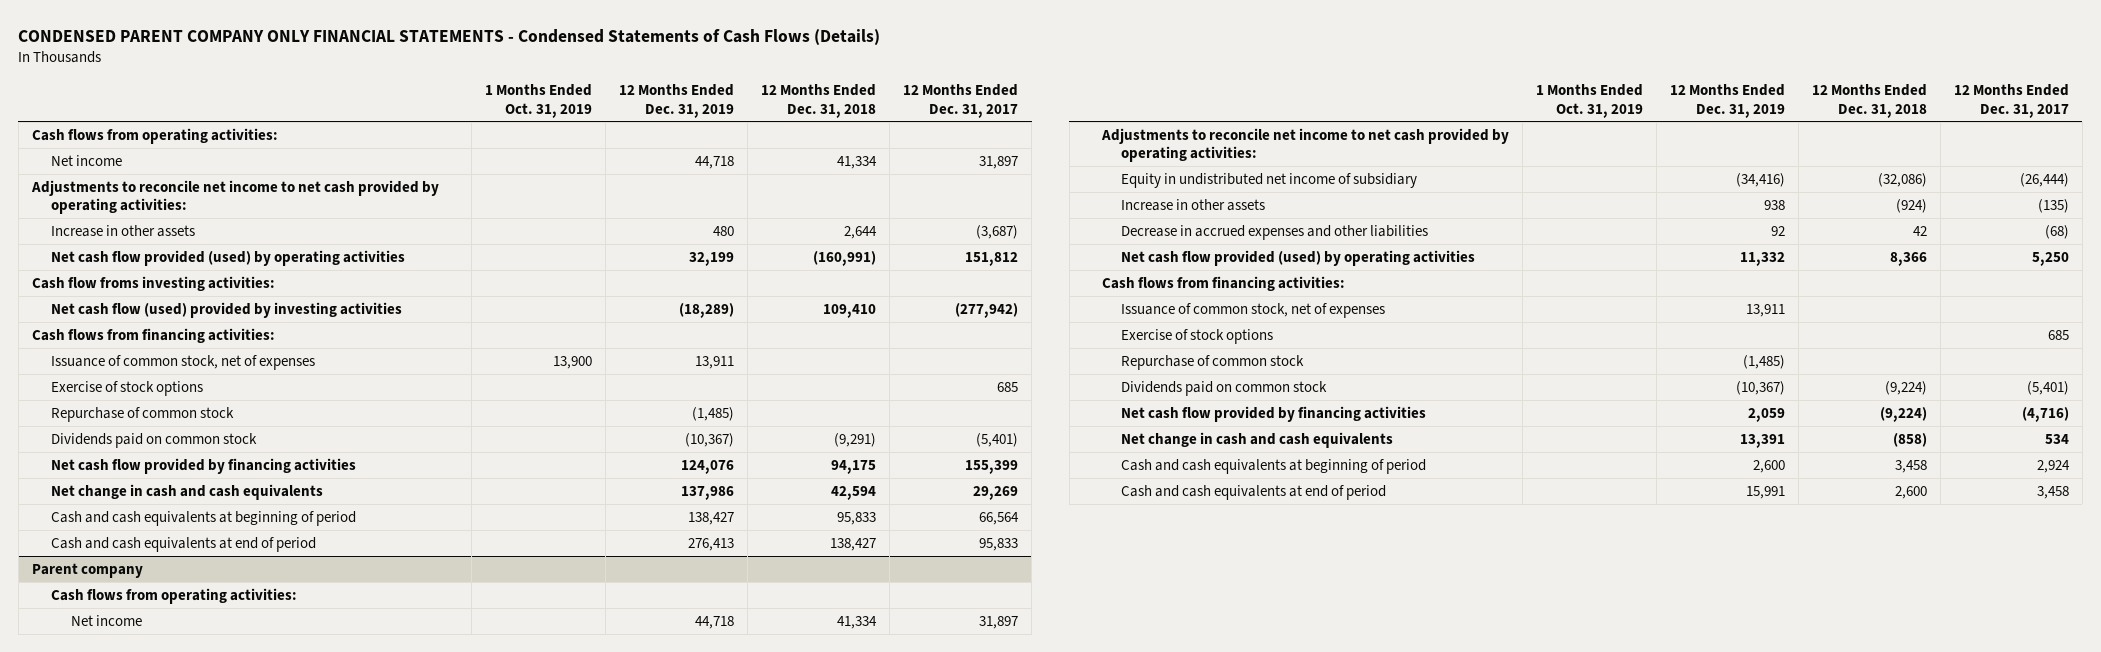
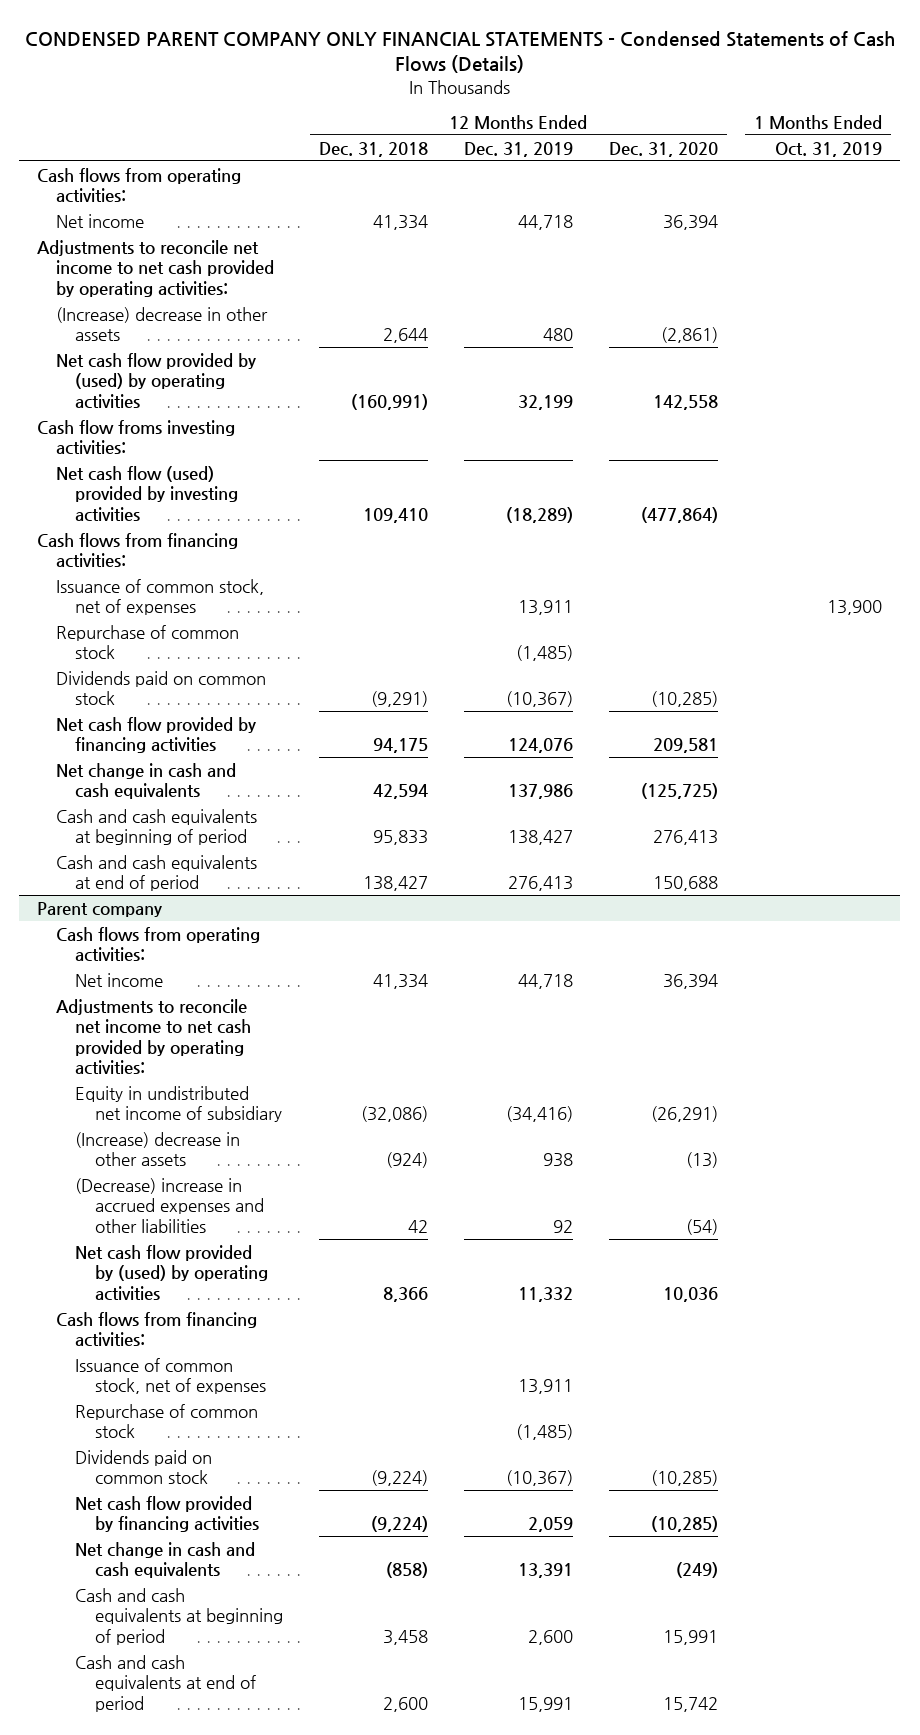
[903,83,1019,118] 12 Months Ended Dec. 31, 2017 -> none
none -> [609,141,719,157] Dec. 31, 2020
[51,224,196,237] Increase in other assets -> [56,306,269,342] (Increase) decrease in other assets
[51,249,406,266] Net cash flow provided (used) by operating activities -> [56,352,257,409] Net cash flow provided by (used) by operating activities
[51,380,204,396] Exercise of stock options -> none
[1121,198,1266,211] Increase in other assets -> [75,1131,241,1167] (Increase) decrease in other assets
[1121,224,1429,240] Decrease in accrued expenses and other liabilities -> [75,1177,264,1233] (Decrease) increase in accrued expenses and other liabilities
[1121,249,1476,266] Net cash flow provided (used) by operating activities -> [75,1244,268,1301] Net cash flow provided by (used) by operating activities
[1121,328,1274,344] Exercise of stock options -> none

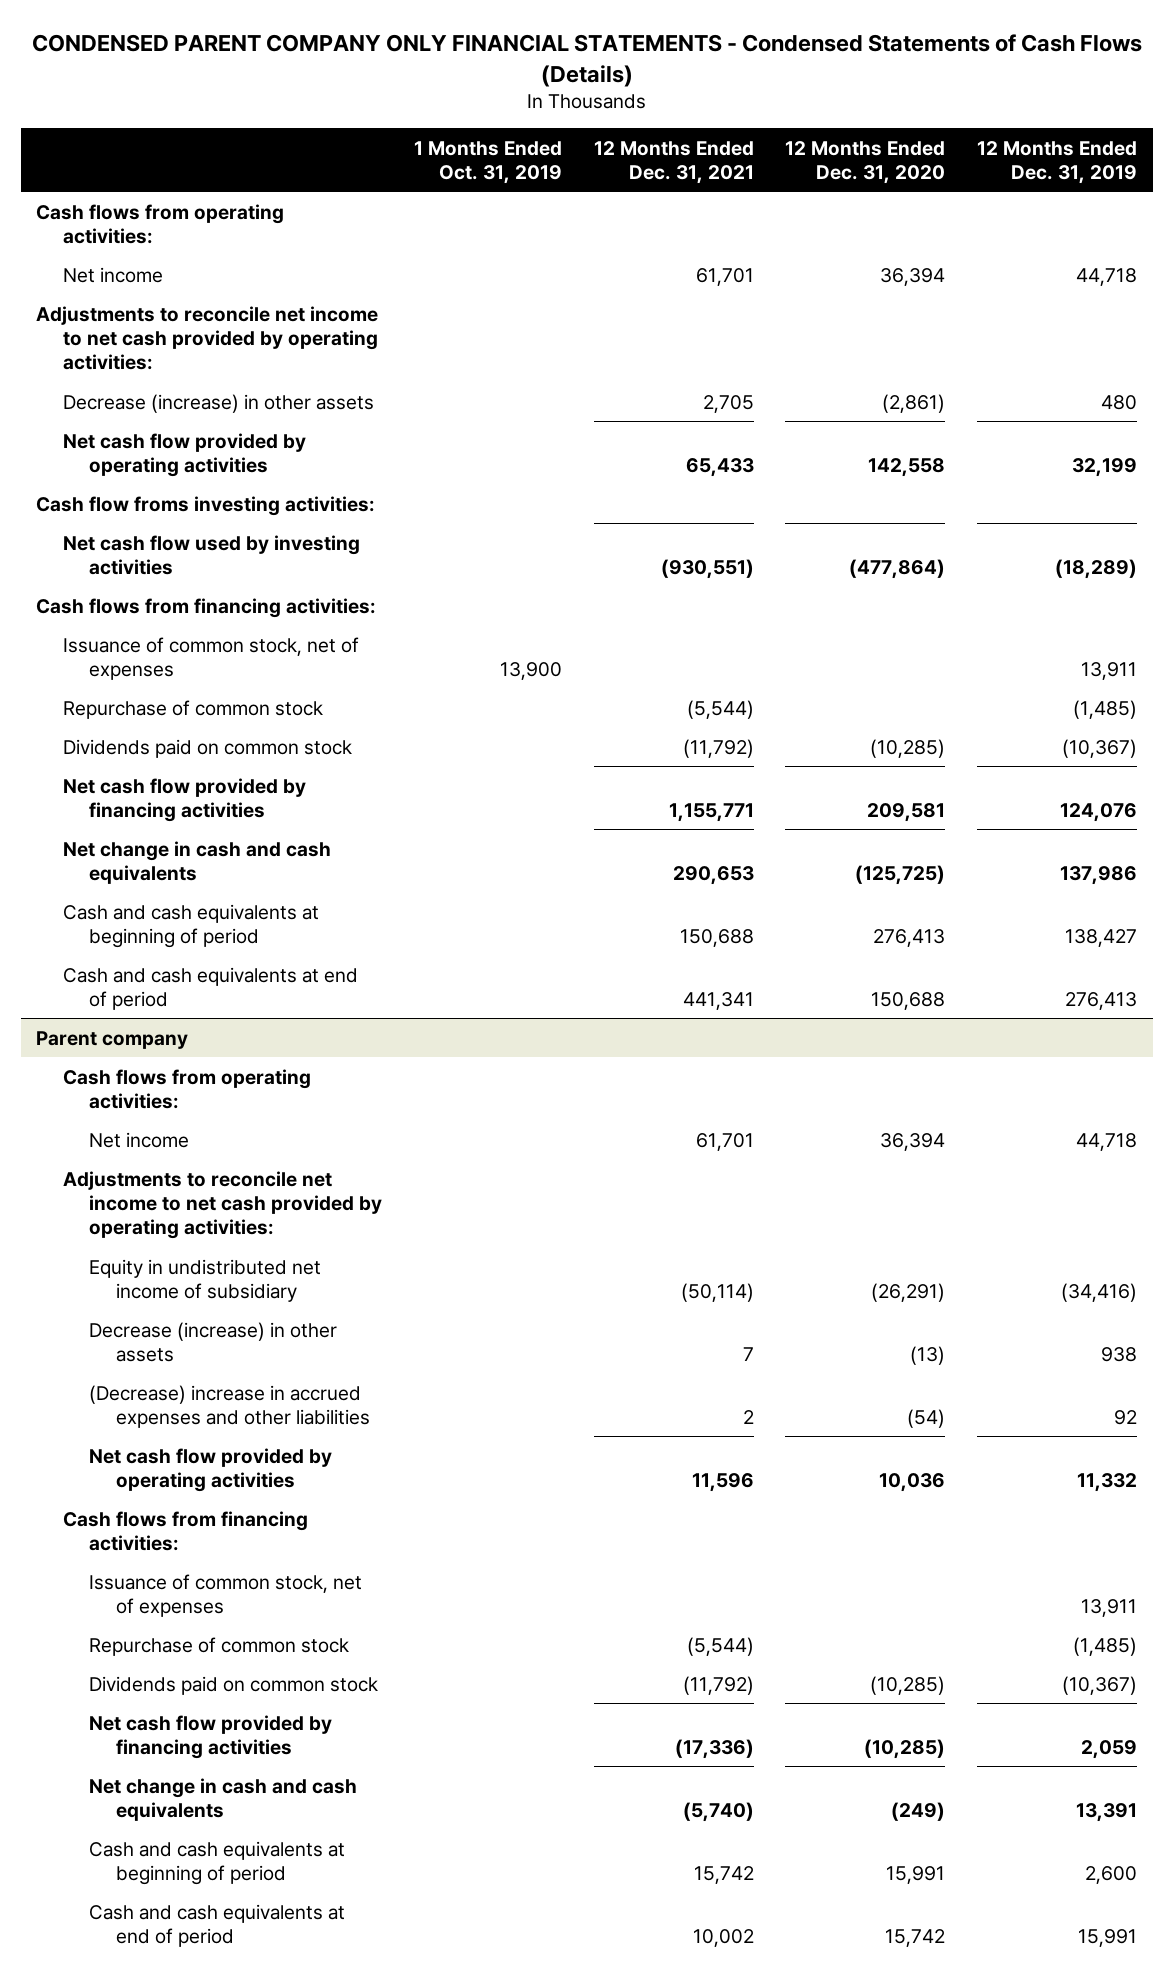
[318,141,428,157] Dec. 31, 2018 -> none
none -> [593,140,754,184] 12 Months Ended Dec. 31, 2021
[56,306,269,342] (Increase) decrease in other assets -> [62,393,374,413] Decrease (increase) in other assets
[56,352,257,409] Net cash flow provided by (used) by operating activities -> [62,432,306,477] Net cash flow provided by operating activities
[56,465,239,522] Net cash flow (used) provided by investing activities -> [62,534,360,575] Net cash flow used by investing activities
[75,1131,241,1167] (Increase) decrease in other assets -> [89,1321,338,1362] Decrease (increase) in other assets
[75,1244,268,1301] Net cash flow provided by (used) by operating activities -> [89,1447,333,1492] Net cash flow provided by operating activities

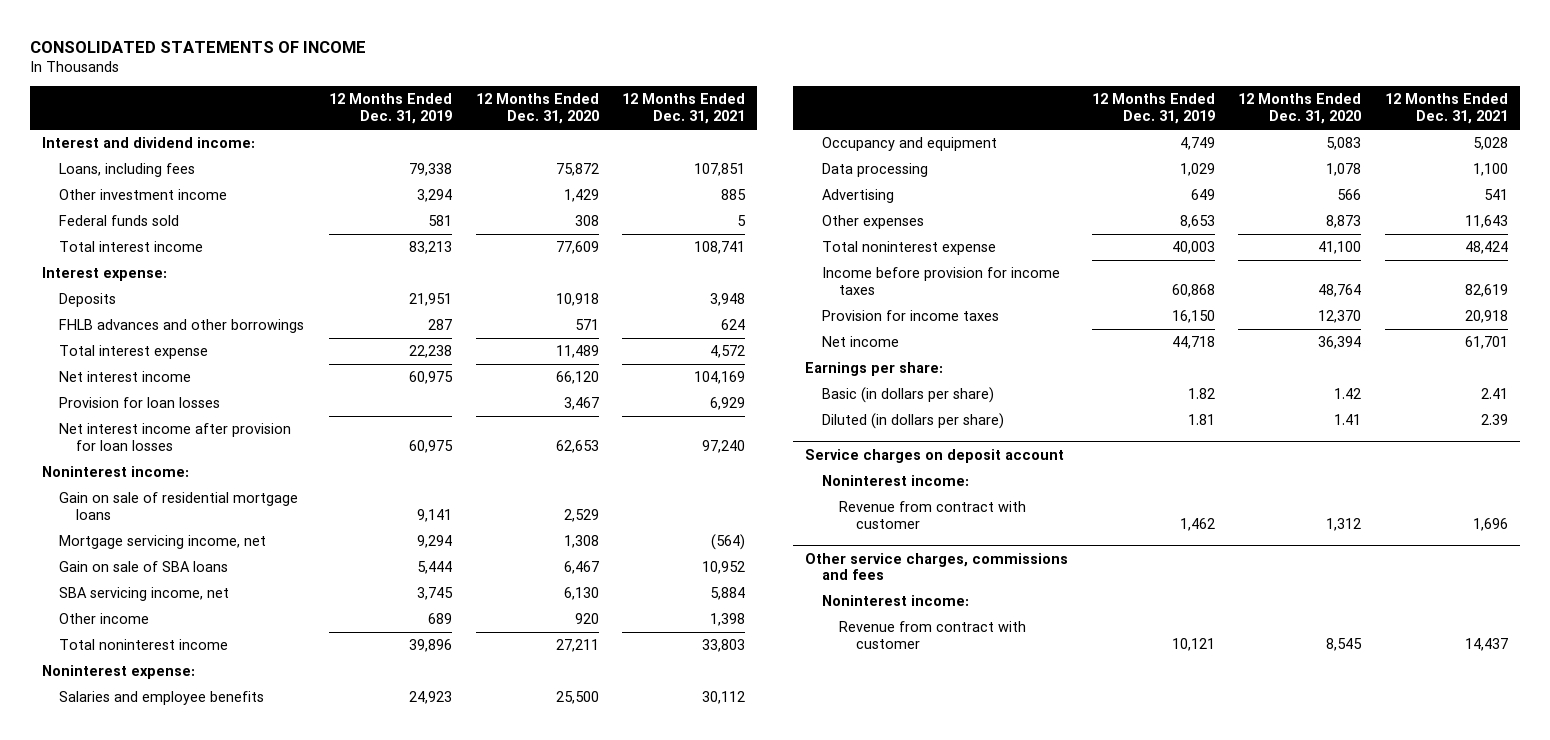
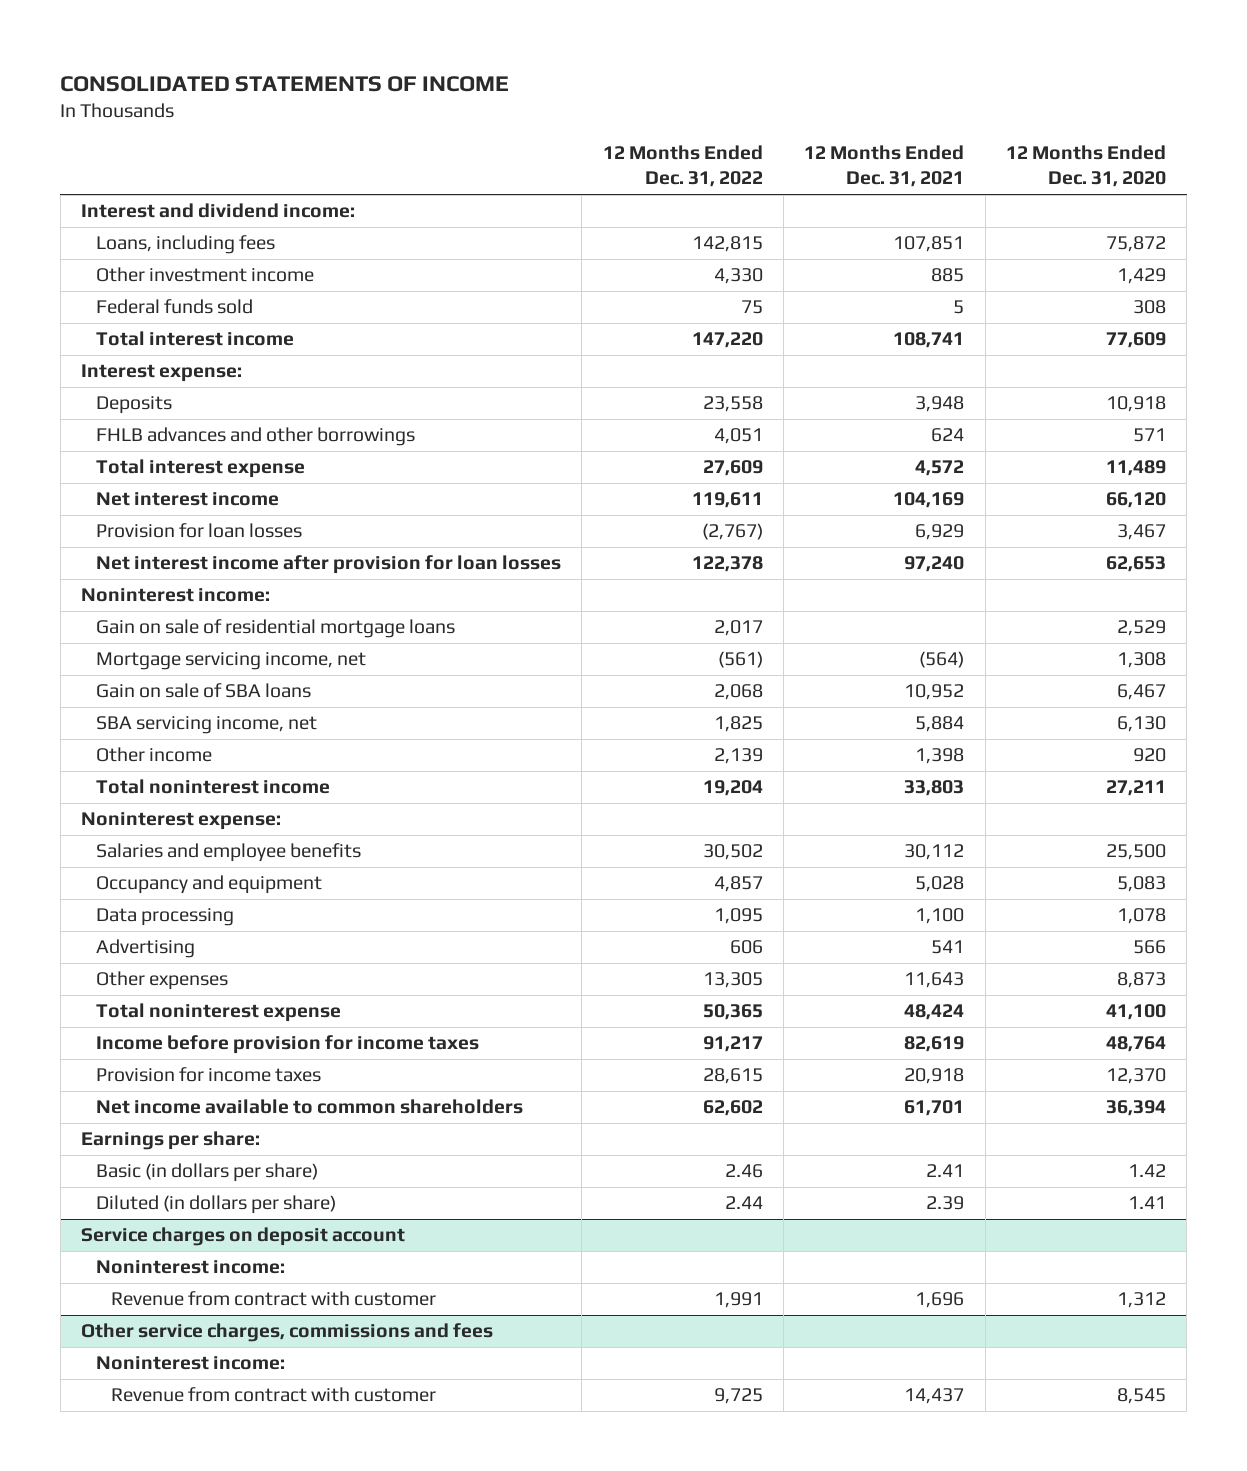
[328,93,452,125] 12 Months Ended Dec. 31, 2019 -> none
none -> [602,144,763,188] 12 Months Ended Dec. 31, 2022
[822,336,900,348] Net income -> [95,1099,523,1115] Net income available to common shareholders

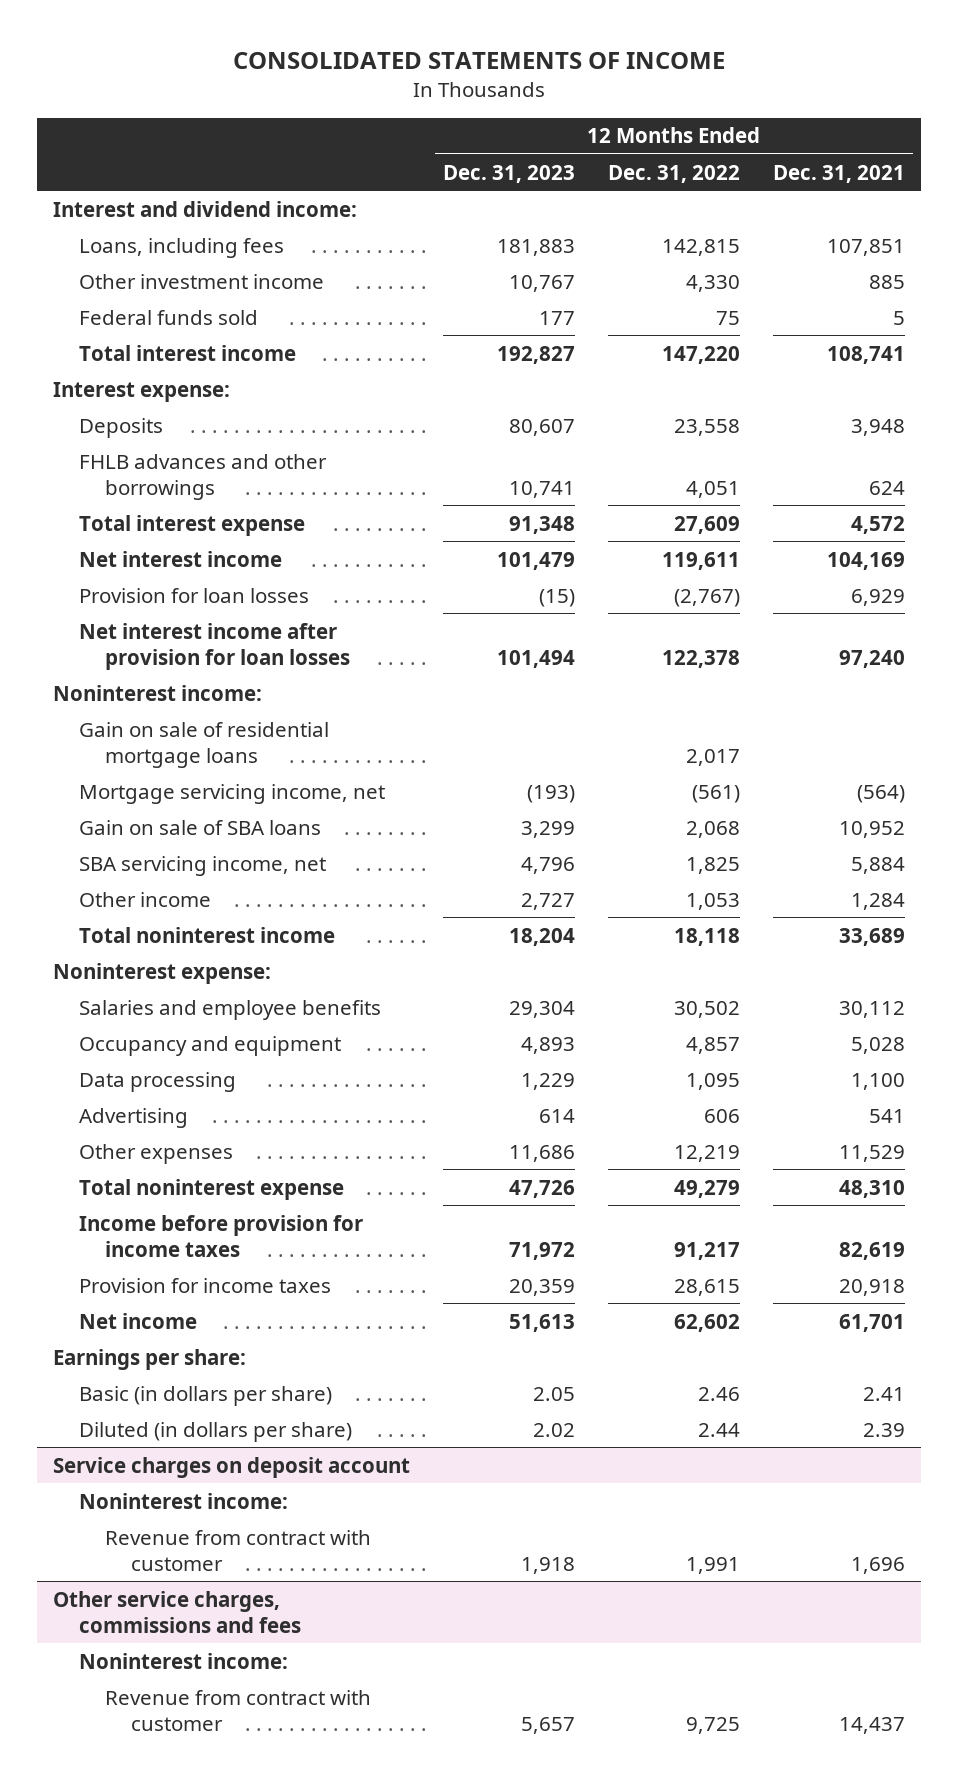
[1005,144,1166,188] 12 Months Ended Dec. 31, 2020 -> none
none -> [443,164,576,183] Dec. 31, 2023
[713,748,763,765] 2,139 -> [685,892,740,910] 1,053
[915,748,965,765] 1,398 -> [850,892,905,910] 1,284
[702,780,763,797] 19,204 -> [673,927,740,946] 18,118
[904,780,965,797] 33,803 -> [838,927,905,946] 33,689
[702,972,763,989] 13,305 -> [673,1144,740,1162] 12,219
[904,972,965,989] 11,643 -> [838,1144,905,1162] 11,529
[702,1004,763,1021] 50,365 -> [673,1179,740,1198] 49,279
[904,1004,965,1021] 48,424 -> [838,1179,905,1198] 48,310
[95,1099,523,1115] Net income available to common shareholders -> [79,1312,198,1329] Net income

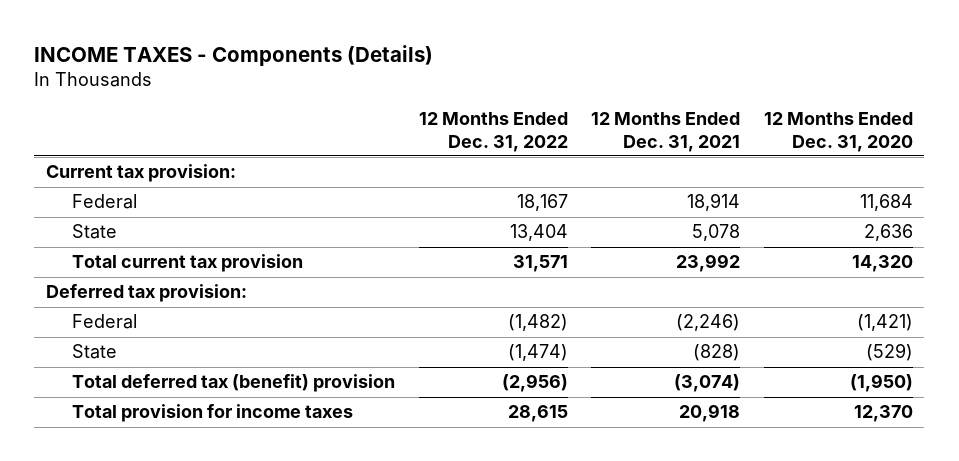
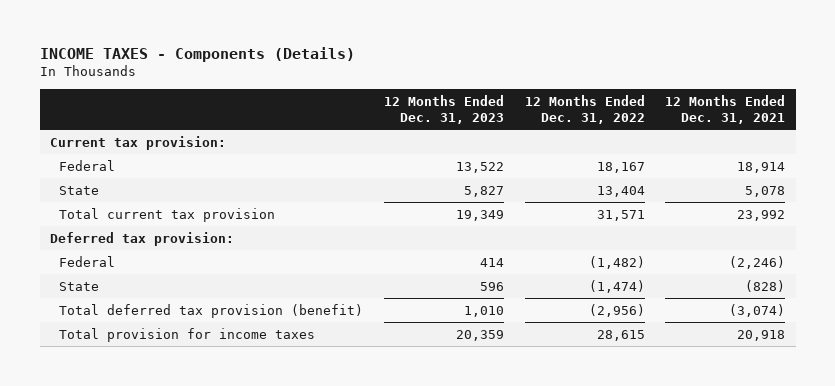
[763,112,913,152] 12 Months Ended Dec. 31, 2020 -> none
none -> [384,94,505,124] 12 Months Ended Dec. 31, 2023
[72,374,396,393] Total deferred tax (benefit) provision -> [59,303,364,318] Total deferred tax provision (benefit)

